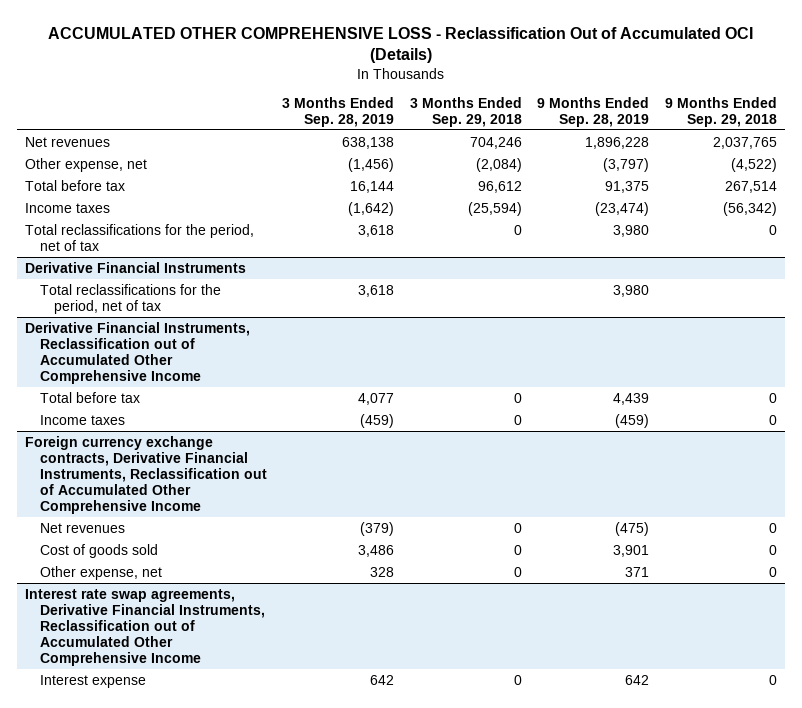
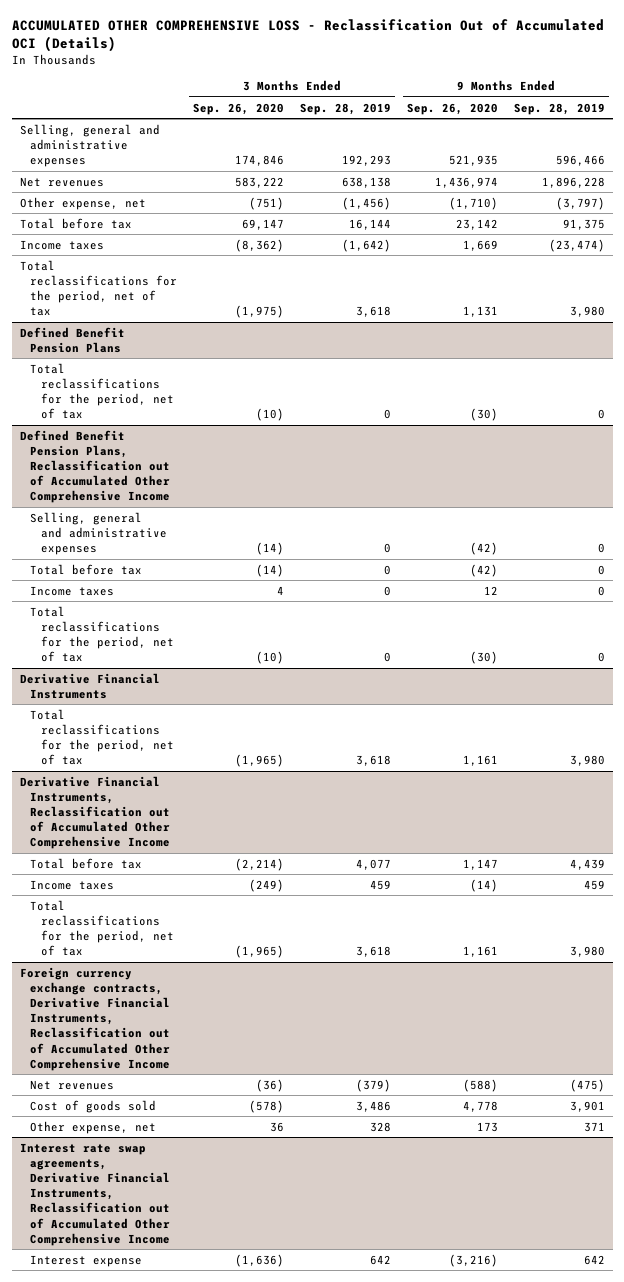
[409,96,522,127] 3 Months Ended Sep. 29, 2018 -> none
[665,96,778,127] 9 Months Ended Sep. 29, 2018 -> none
none -> [193,102,285,115] Sep. 26, 2020
none -> [406,102,498,115] Sep. 26, 2020
none -> [19,123,160,168] Selling, general and administrative expenses
none -> [19,326,125,353] Defined Benefit Pension Plans
none -> [30,362,175,420] Total reclassifications for the period, net of tax
none -> [19,429,171,504] Defined Benefit Pension Plans, Reclassification out of Accumulated Other Comprehensive Income
none -> [30,511,168,556] Selling, general and administrative expenses
none -> [30,563,143,575] Total before tax
none -> [30,585,115,596] Income taxes
none -> [30,605,175,663] Total reclassifications for the period, net of tax
[360,413,395,428] (459) -> [370,879,392,890] 459
[615,413,650,428] (459) -> [583,879,605,890] 459
none -> [30,899,175,957] Total reclassifications for the period, net of tax

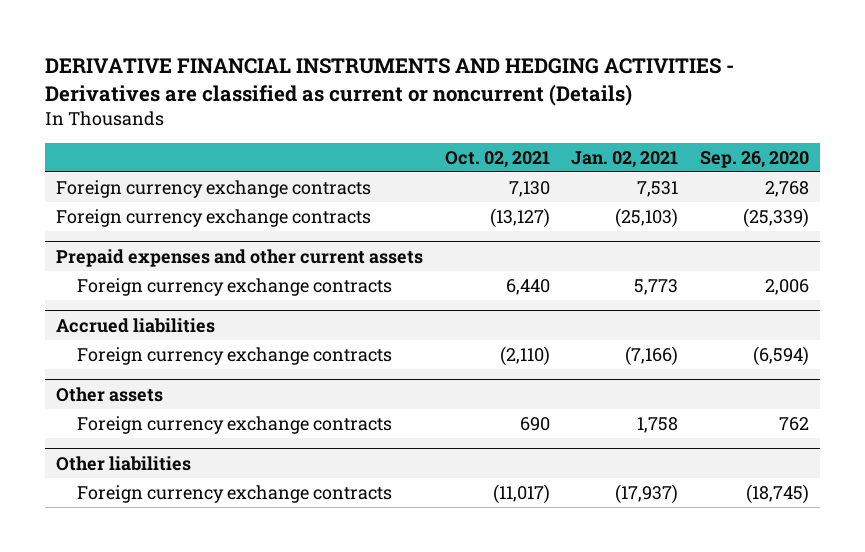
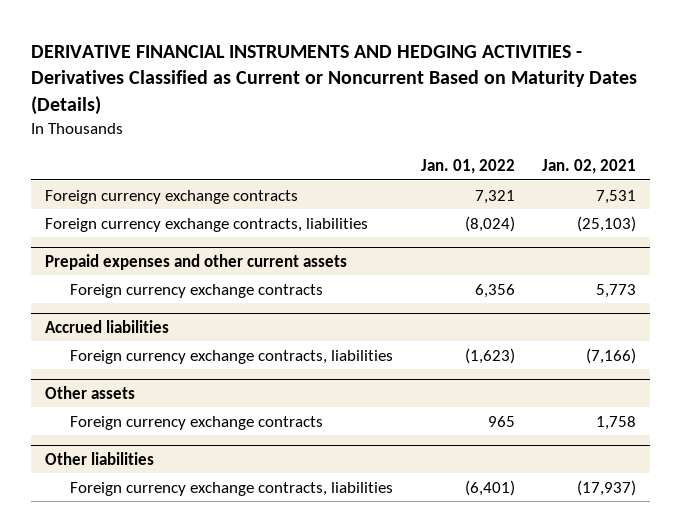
[44,57,734,106] DERIVATIVE FINANCIAL INSTRUMENTS AND HEDGING ACTIVITIES - Derivatives are classified as current or noncurrent (Details) -> [30,44,637,116] DERIVATIVE FINANCIAL INSTRUMENTS AND HEDGING ACTIVITIES - Derivatives Classified as Current or Noncurrent Based on Maturity Dates (Details)
[444,150,550,168] Oct. 02, 2021 -> none
[700,150,810,168] Sep. 26, 2020 -> none
none -> [420,159,515,175] Jan. 01, 2022
[55,208,371,227] Foreign currency exchange contracts -> [44,217,368,232] Foreign currency exchange contracts, liabilities
[77,346,393,365] Foreign currency exchange contracts -> [69,349,393,364] Foreign currency exchange contracts, liabilities
[77,484,393,503] Foreign currency exchange contracts -> [69,481,393,496] Foreign currency exchange contracts, liabilities

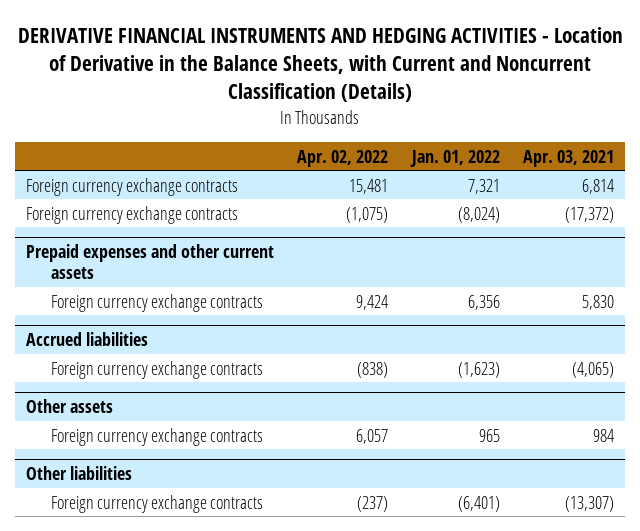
[30,44,637,116] DERIVATIVE FINANCIAL INSTRUMENTS AND HEDGING ACTIVITIES - Derivatives Classified as Current or Noncurrent Based on Maturity Dates (Details) -> [18,26,624,103] DERIVATIVE FINANCIAL INSTRUMENTS AND HEDGING ACTIVITIES - Location of Derivative in the Balance Sheets, with Current and Noncurrent Classification (Details)
[542,159,637,175] Jan. 02, 2021 -> none
none -> [297,149,389,167] Apr. 02, 2022
none -> [522,149,614,167] Apr. 03, 2021
[44,217,368,232] Foreign currency exchange contracts, liabilities -> [26,205,239,224] Foreign currency exchange contracts
[69,349,393,364] Foreign currency exchange contracts, liabilities -> [51,360,264,379] Foreign currency exchange contracts
[69,481,393,496] Foreign currency exchange contracts, liabilities -> [51,494,264,513] Foreign currency exchange contracts

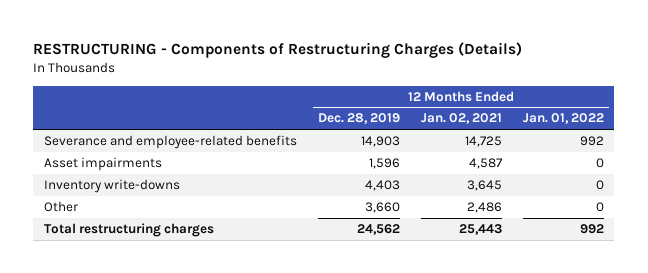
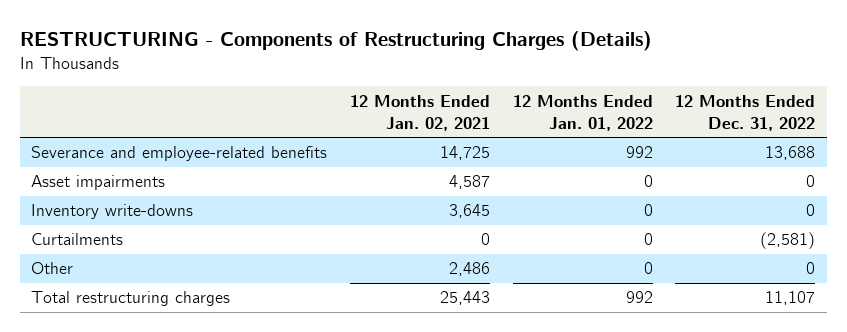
[317,113,400,125] Dec. 28, 2019 -> none
none -> [675,94,816,131] 12 Months Ended Dec. 31, 2022
none -> [31,233,124,246] Curtailments

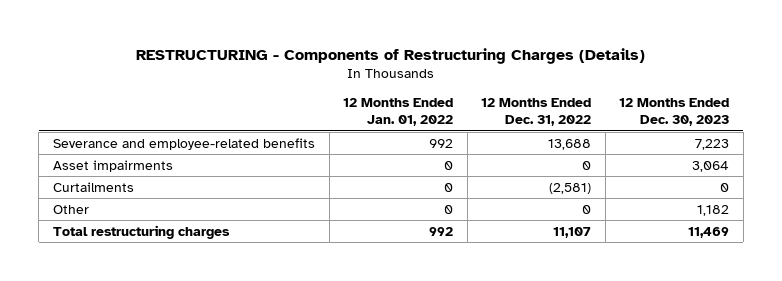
[350,94,491,131] 12 Months Ended Jan. 02, 2021 -> none
none -> [619,98,730,127] 12 Months Ended Dec. 30, 2023
[31,204,194,220] Inventory write-downs -> none

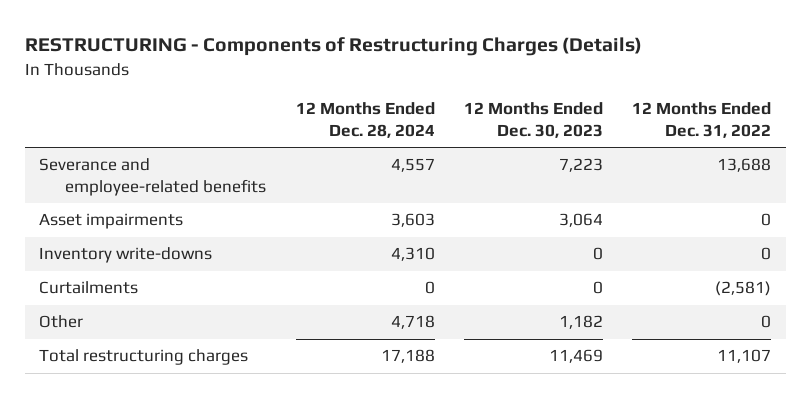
[343,98,454,127] 12 Months Ended Jan. 01, 2022 -> none
none -> [295,102,435,138] 12 Months Ended Dec. 28, 2024
none -> [39,247,213,264] Inventory write-downs

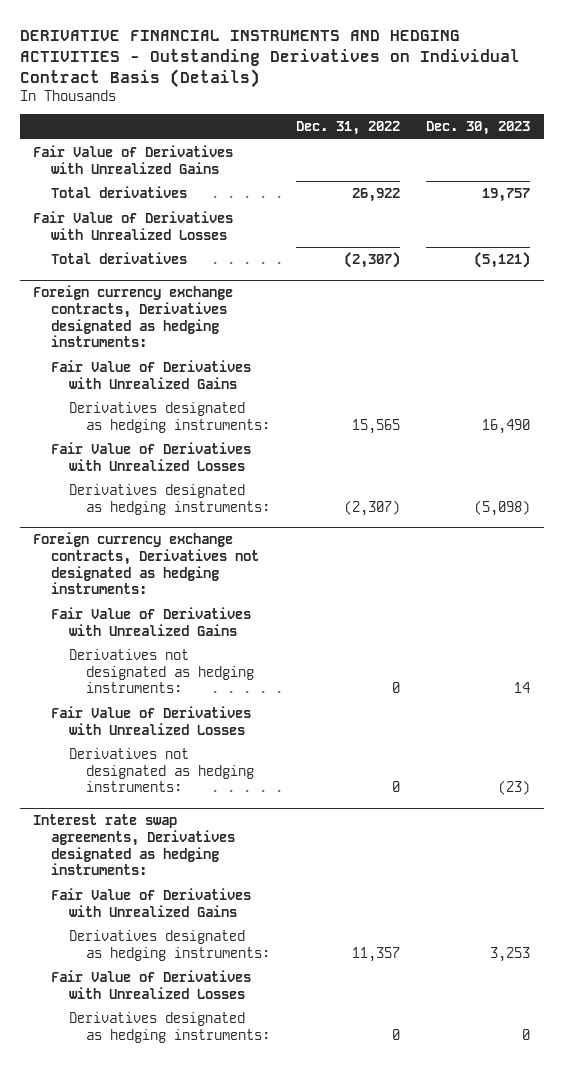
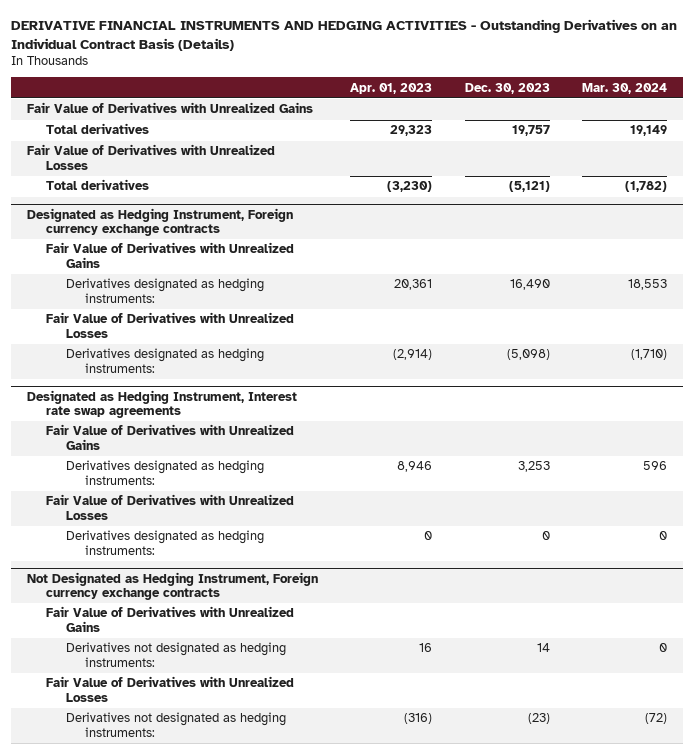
[20,30,521,88] DERIVATIVE FINANCIAL INSTRUMENTS AND HEDGING ACTIVITIES - Outstanding Derivatives on Individual Contract Basis (Details) -> [10,18,677,51] DERIVATIVE FINANCIAL INSTRUMENTS AND HEDGING ACTIVITIES - Outstanding Derivatives on an Individual Contract Basis (Details)
[296,121,401,136] Dec. 31, 2022 -> none
none -> [350,82,433,94] Apr. 01, 2023
none -> [582,82,668,94] Mar. 30, 2024
[33,285,234,348] Foreign currency exchange contracts, Derivatives designated as hedging instruments: -> [26,207,293,236] Designated as Hedging Instrument, Foreign currency exchange contracts
[33,532,259,595] Foreign currency exchange contracts, Derivatives not designated as hedging instruments: -> none
[50,606,251,636] Fair Value of Derivatives with Unrealized Gains -> none
[68,648,255,694] Derivatives not designated as hedging instruments: -> none
[50,705,251,735] Fair Value of Derivatives with Unrealized Losses -> none
[68,747,255,793] Derivatives not designated as hedging instruments: -> none
[33,814,235,876] Interest rate swap agreements, Derivatives designated as hedging instruments: -> [26,389,297,418] Designated as Hedging Instrument, Interest rate swap agreements
none -> [26,571,318,600] Not Designated as Hedging Instrument, Foreign currency exchange contracts
none -> [46,606,295,632] Fair Value of Derivatives with Unrealized Gains
none -> [65,642,286,667] Derivatives not designated as hedging instruments:
none -> [46,676,295,702] Fair Value of Derivatives with Unrealized Losses
none -> [65,712,286,737] Derivatives not designated as hedging instruments:

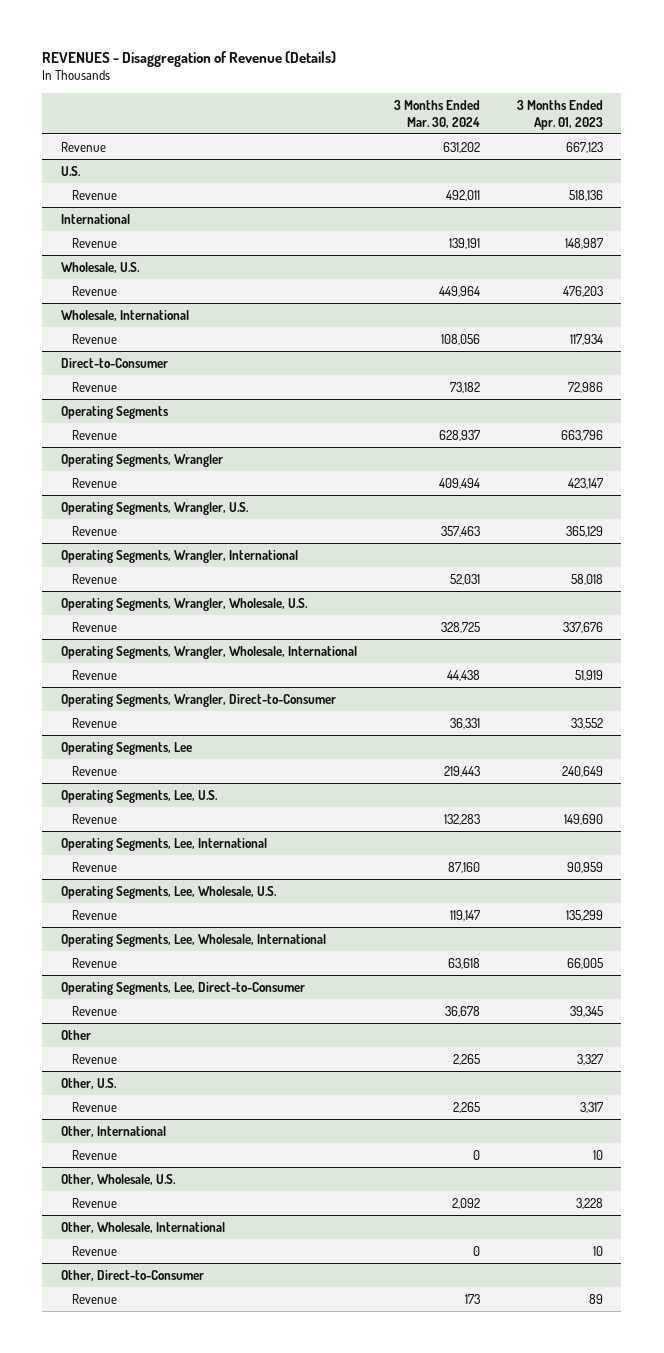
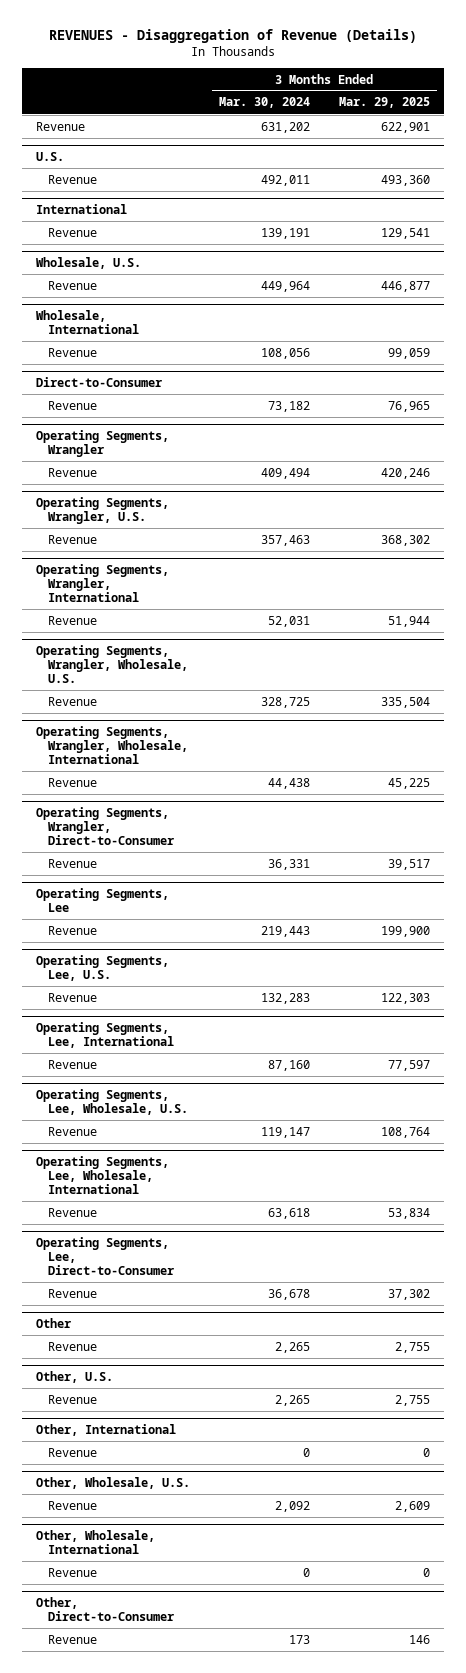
[516,100,603,130] 3 Months Ended Apr. 01, 2023 -> none
none -> [338,97,430,109] Mar. 29, 2025
[60,405,169,419] Operating Segments -> none
[71,429,117,440] Revenue -> none

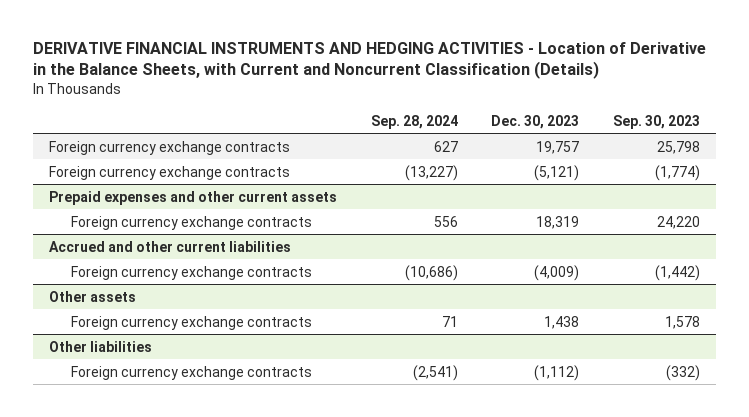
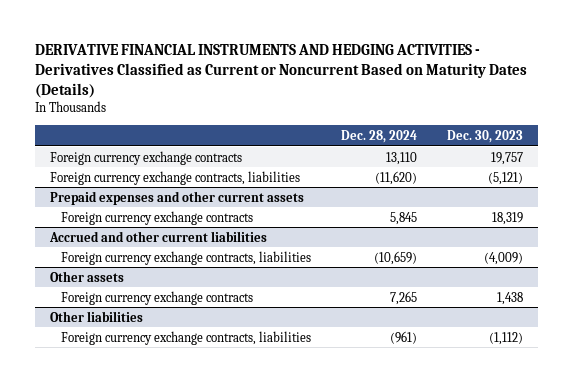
[32,42,706,80] DERIVATIVE FINANCIAL INSTRUMENTS AND HEDGING ACTIVITIES - Location of Derivative in the Balance Sheets, with Current and Noncurrent Classification (Details) -> [34,43,527,99] DERIVATIVE FINANCIAL INSTRUMENTS AND HEDGING ACTIVITIES - Derivatives Classified as Current or Noncurrent Based on Maturity Dates (Details)
[370,114,458,129] Sep. 28, 2024 -> none
[612,114,700,129] Sep. 30, 2023 -> none
none -> [340,129,417,143] Dec. 28, 2024
[49,165,291,180] Foreign currency exchange contracts -> [49,170,300,185] Foreign currency exchange contracts, liabilities
[70,265,312,280] Foreign currency exchange contracts -> [60,250,311,265] Foreign currency exchange contracts, liabilities
[70,365,312,380] Foreign currency exchange contracts -> [60,330,311,345] Foreign currency exchange contracts, liabilities

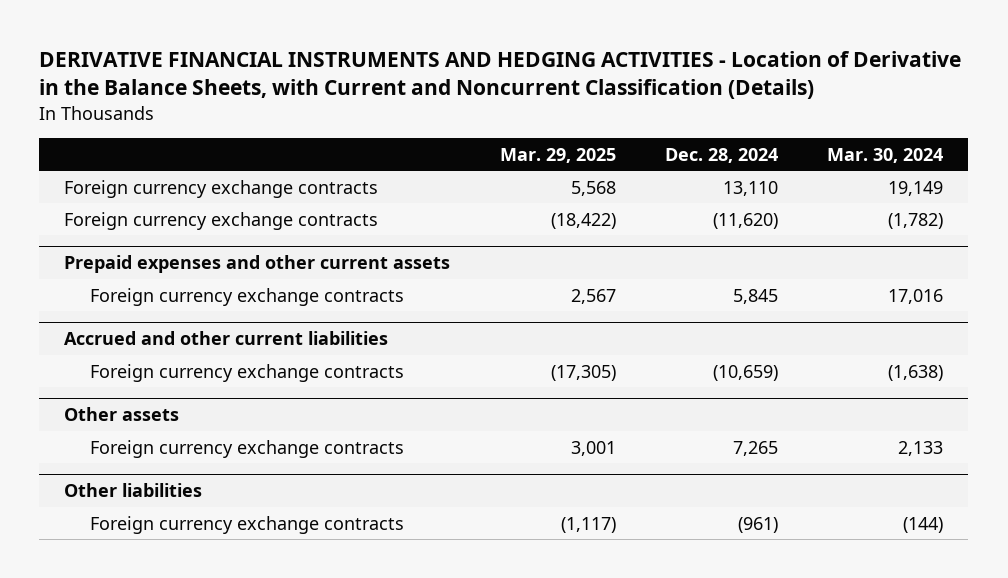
[34,43,527,99] DERIVATIVE FINANCIAL INSTRUMENTS AND HEDGING ACTIVITIES - Derivatives Classified as Current or Noncurrent Based on Maturity Dates (Details) -> [39,51,962,100] DERIVATIVE FINANCIAL INSTRUMENTS AND HEDGING ACTIVITIES - Location of Derivative in the Balance Sheets, with Current and Noncurrent Classification (Details)
[446,129,523,143] Dec. 30, 2023 -> none
none -> [499,147,616,163] Mar. 29, 2025
none -> [827,147,944,163] Mar. 30, 2024
[49,170,300,185] Foreign currency exchange contracts, liabilities -> [64,211,379,230] Foreign currency exchange contracts
[60,250,311,265] Foreign currency exchange contracts, liabilities -> [90,363,405,382] Foreign currency exchange contracts
[60,330,311,345] Foreign currency exchange contracts, liabilities -> [90,515,405,534] Foreign currency exchange contracts

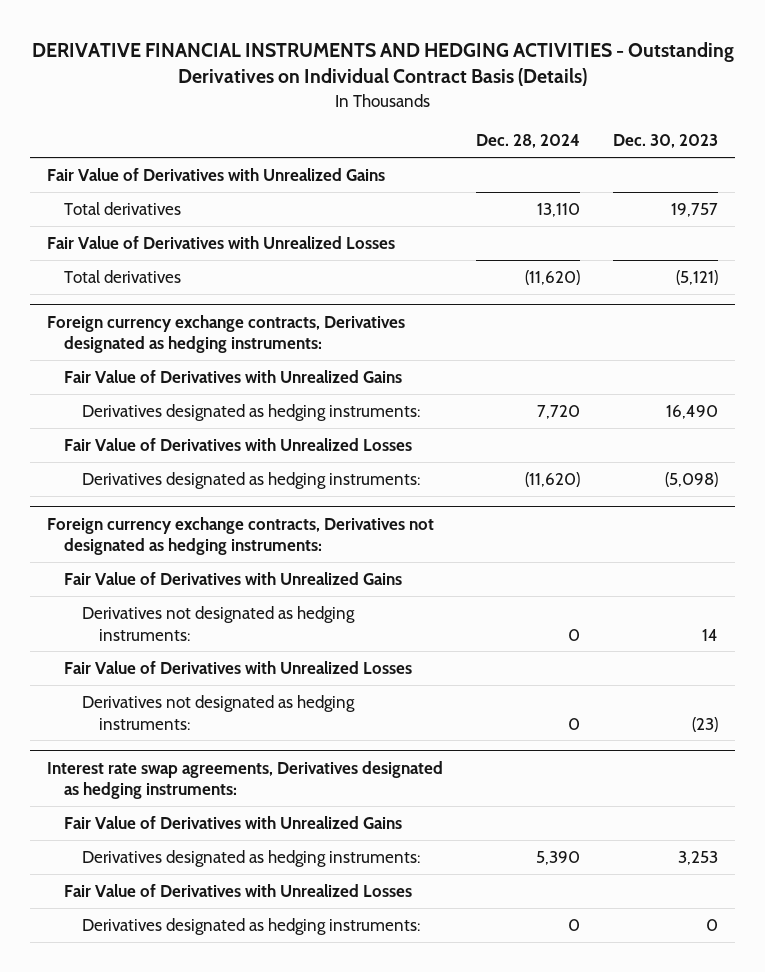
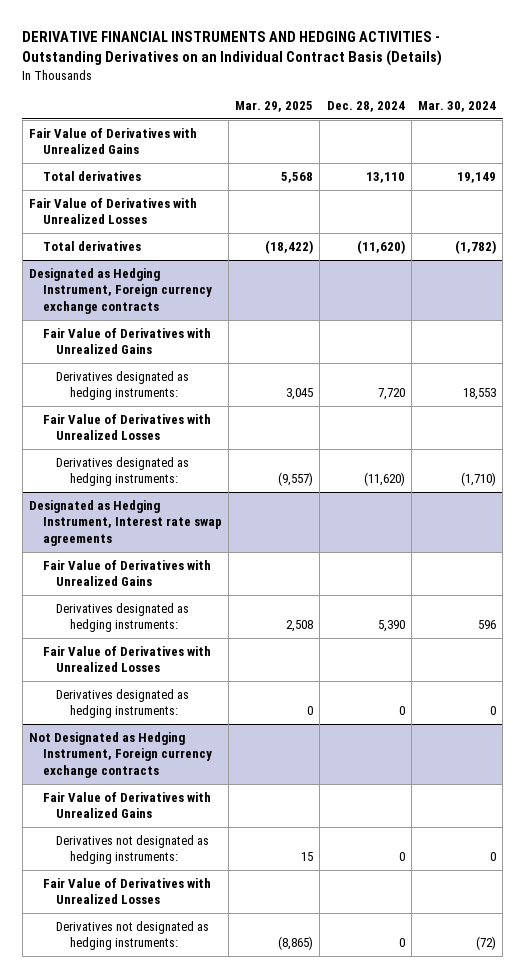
[31,41,734,87] DERIVATIVE FINANCIAL INSTRUMENTS AND HEDGING ACTIVITIES - Outstanding Derivatives on Individual Contract Basis (Details) -> [22,31,443,67] DERIVATIVE FINANCIAL INSTRUMENTS AND HEDGING ACTIVITIES - Outstanding Derivatives on an Individual Contract Basis (Details)
[613,134,719,149] Dec. 30, 2023 -> none
none -> [235,101,314,113] Mar. 29, 2025
none -> [418,101,497,113] Mar. 30, 2024
[47,314,406,354] Foreign currency exchange contracts, Derivatives designated as hedging instruments: -> [29,267,212,314] Designated as Hedging Instrument, Foreign currency exchange contracts
[47,516,435,556] Foreign currency exchange contracts, Derivatives not designated as hedging instruments: -> none
[64,571,403,585] Fair Value of Derivatives with Unrealized Gains -> none
[81,605,355,641] Derivatives not designated as hedging instruments: -> none
[64,660,413,674] Fair Value of Derivatives with Unrealized Losses -> none
[81,694,355,730] Derivatives not designated as hedging instruments: -> none
[47,760,444,800] Interest rate swap agreements, Derivatives designated as hedging instruments: -> [29,499,222,546] Designated as Hedging Instrument, Interest rate swap agreements
none -> [29,731,212,778] Not Designated as Hedging Instrument, Foreign currency exchange contracts
none -> [42,791,211,819] Fair Value of Derivatives with Unrealized Gains
none -> [56,834,210,865] Derivatives not designated as hedging instruments:
none -> [42,877,211,905] Fair Value of Derivatives with Unrealized Losses
none -> [56,920,210,951] Derivatives not designated as hedging instruments:

